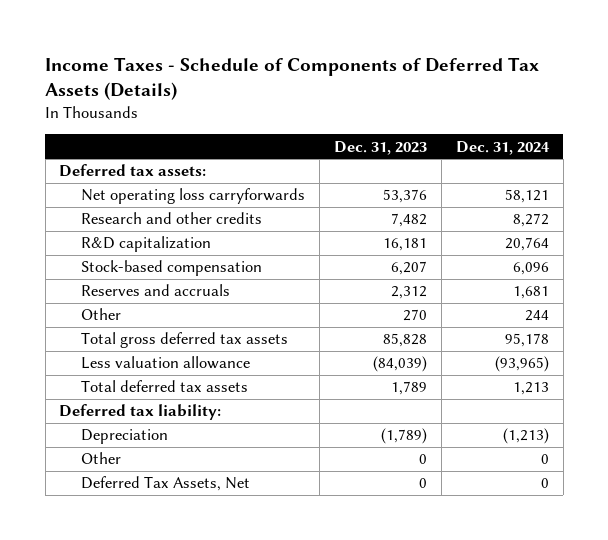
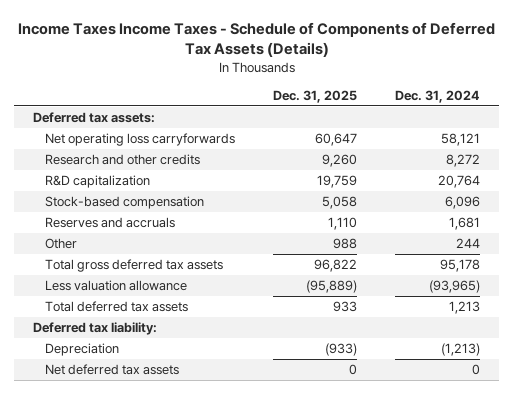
[45,56,540,100] Income Taxes - Schedule of Components of Deferred Tax Assets (Details) -> [17,22,495,58] Income Taxes Income Taxes - Schedule of Components of Deferred Tax Assets (Details)
[334,140,428,155] Dec. 31, 2023 -> none
none -> [273,89,358,103] Dec. 31, 2025
[81,452,122,465] Other -> none
[81,476,251,492] Deferred Tax Assets, Net -> [45,364,180,376] Net deferred tax assets

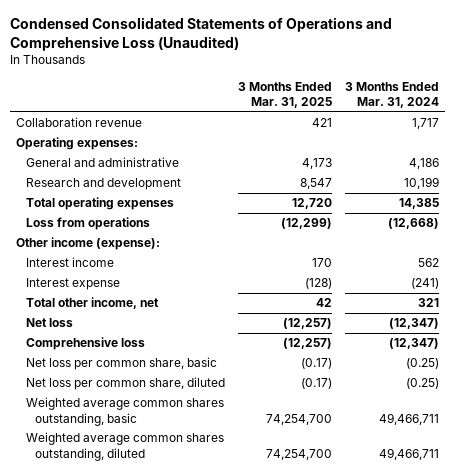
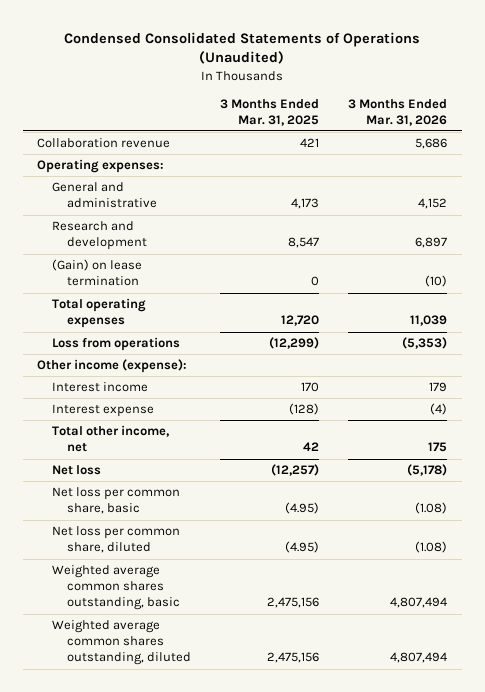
[9,16,392,51] Condensed Consolidated Statements of Operations and Comprehensive Loss (Unaudited) -> [64,31,421,65] Condensed Consolidated Statements of Operations (Unaudited)
[344,81,439,109] 3 Months Ended Mar. 31, 2024 -> none
none -> [348,98,448,126] 3 Months Ended Mar. 31, 2026
none -> [52,259,143,287] (Gain) on lease termination
[25,337,145,351] Comprehensive loss -> none
[300,358,332,370] (0.17) -> [284,502,319,515] (4.95)
[300,378,332,390] (0.17) -> [284,541,319,554] (4.95)
[265,413,332,425] 74,254,700 -> [266,597,319,609] 2,475,156
[265,448,332,460] 74,254,700 -> [266,652,319,664] 2,475,156

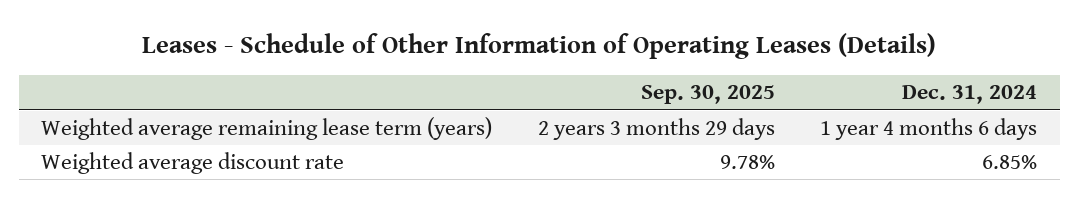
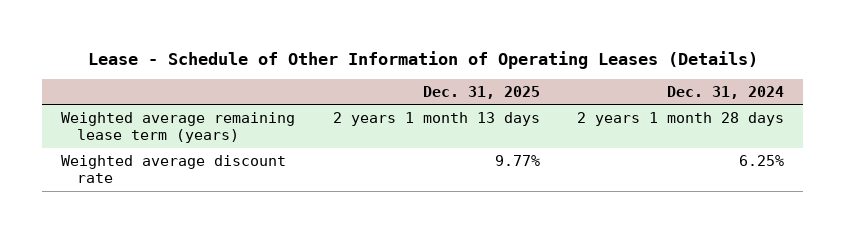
[142,33,937,60] Leases - Schedule of Other Information of Operating Leases (Details) -> [87,50,758,69] Lease - Schedule of Other Information of Operating Leases (Details)
[640,85,775,105] Sep. 30, 2025 -> none
none -> [422,85,540,99] Dec. 31, 2025
[819,118,1037,141] 1 year 4 months 6 days -> [577,111,785,126] 2 years 1 month 28 days
[981,155,1037,170] 6.85% -> [739,154,785,166] 6.25%

